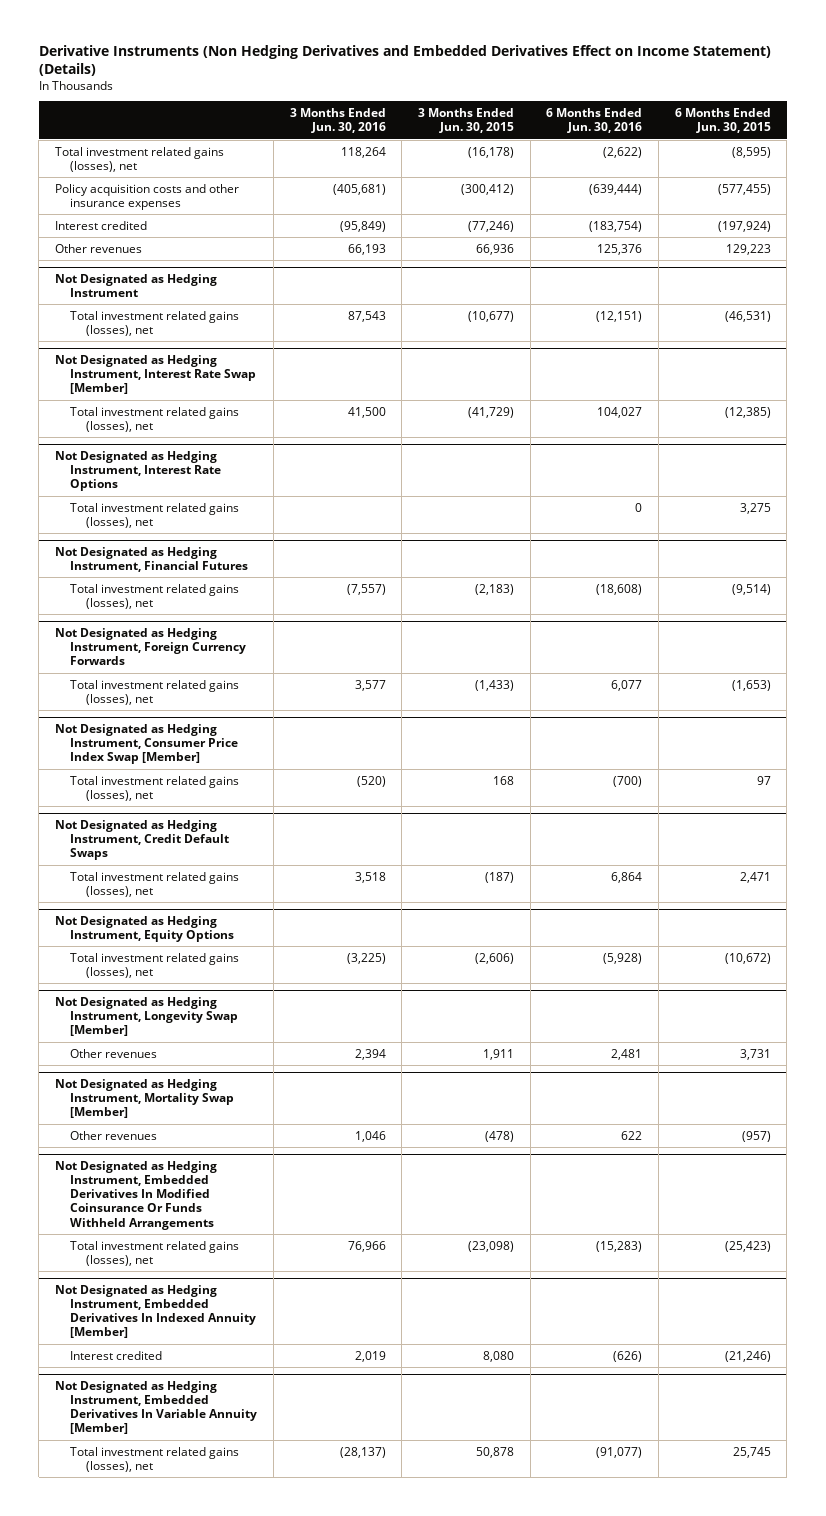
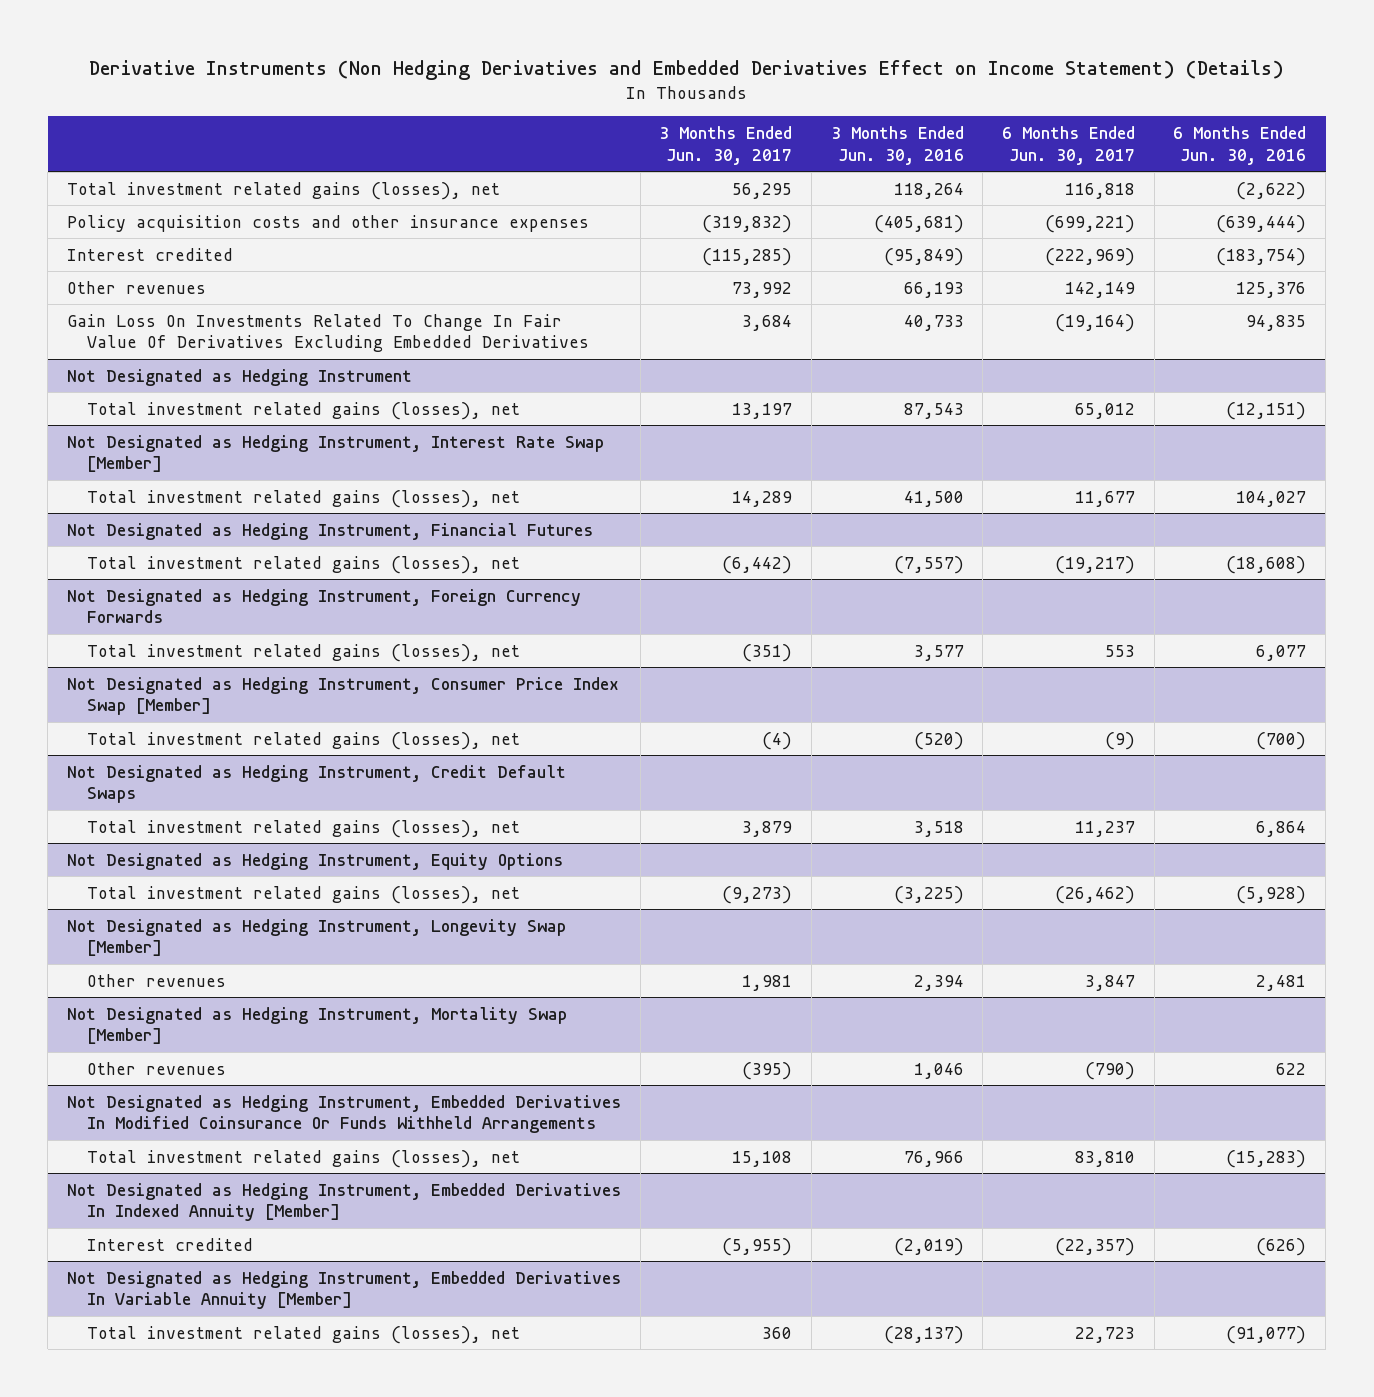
[418,108,515,134] 3 Months Ended Jun. 30, 2015 -> none
[674,108,771,134] 6 Months Ended Jun. 30, 2015 -> none
none -> [659,126,793,165] 3 Months Ended Jun. 30, 2017
none -> [1002,126,1136,165] 6 Months Ended Jun. 30, 2017
none -> [67,313,590,353] Gain Loss On Investments Related To Change In Fair Value Of Derivatives Excluding Embedded Derivatives
[54,450,222,492] Not Designated as Hedging Instrument, Interest Rate Options -> none
[70,502,240,528] Total investment related gains (losses), net -> none
[354,1350,386,1362] 2,019 -> [893,1237,964,1256] (2,019)

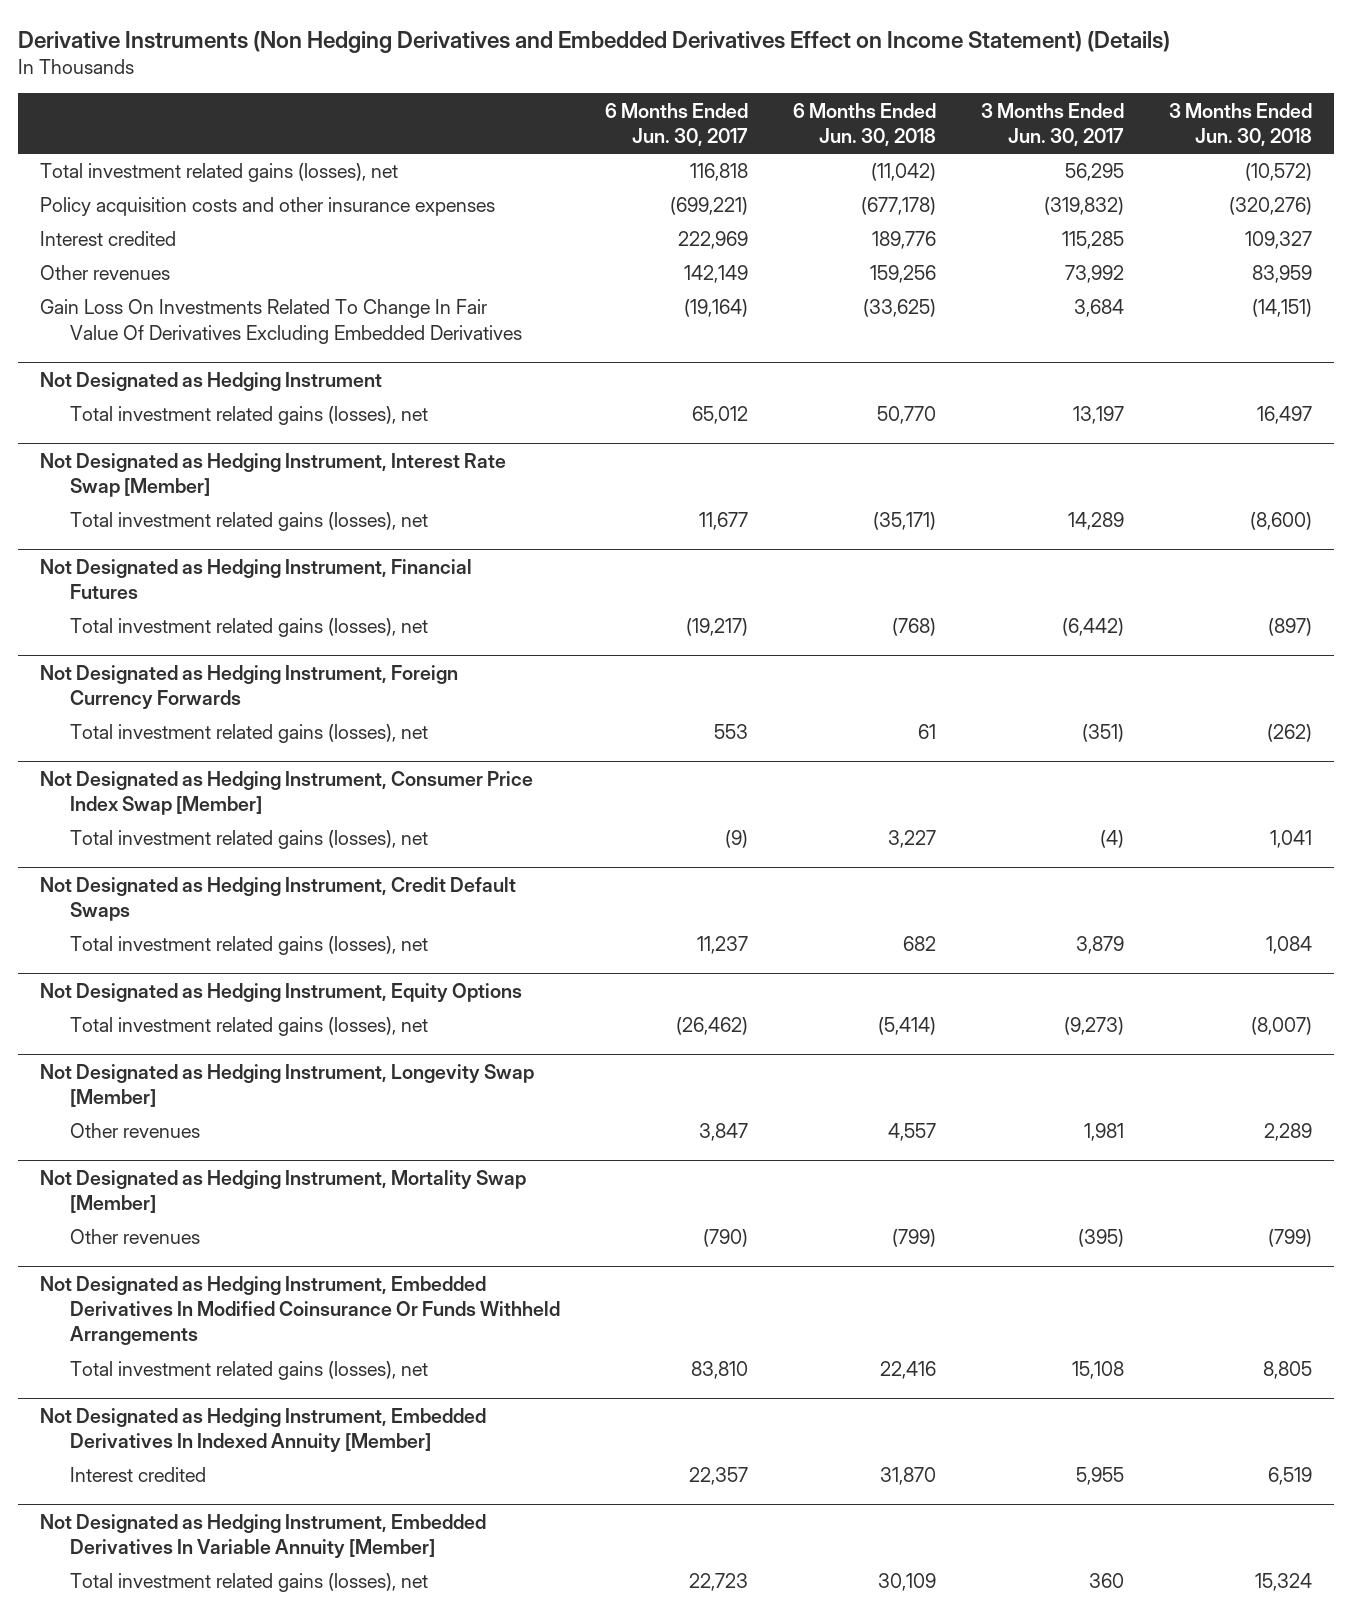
[830,126,964,165] 3 Months Ended Jun. 30, 2016 -> none
[1173,126,1307,165] 6 Months Ended Jun. 30, 2016 -> none
none -> [792,102,936,147] 6 Months Ended Jun. 30, 2018
none -> [1168,102,1312,147] 3 Months Ended Jun. 30, 2018
[702,247,793,266] (115,285) -> [1061,231,1124,250] 115,285
[1045,247,1136,266] (222,969) -> [677,231,748,250] 222,969
[722,1237,793,1256] (5,955) -> [1075,1467,1124,1486] 5,955
[1055,1237,1136,1256] (22,357) -> [688,1467,748,1486] 22,357

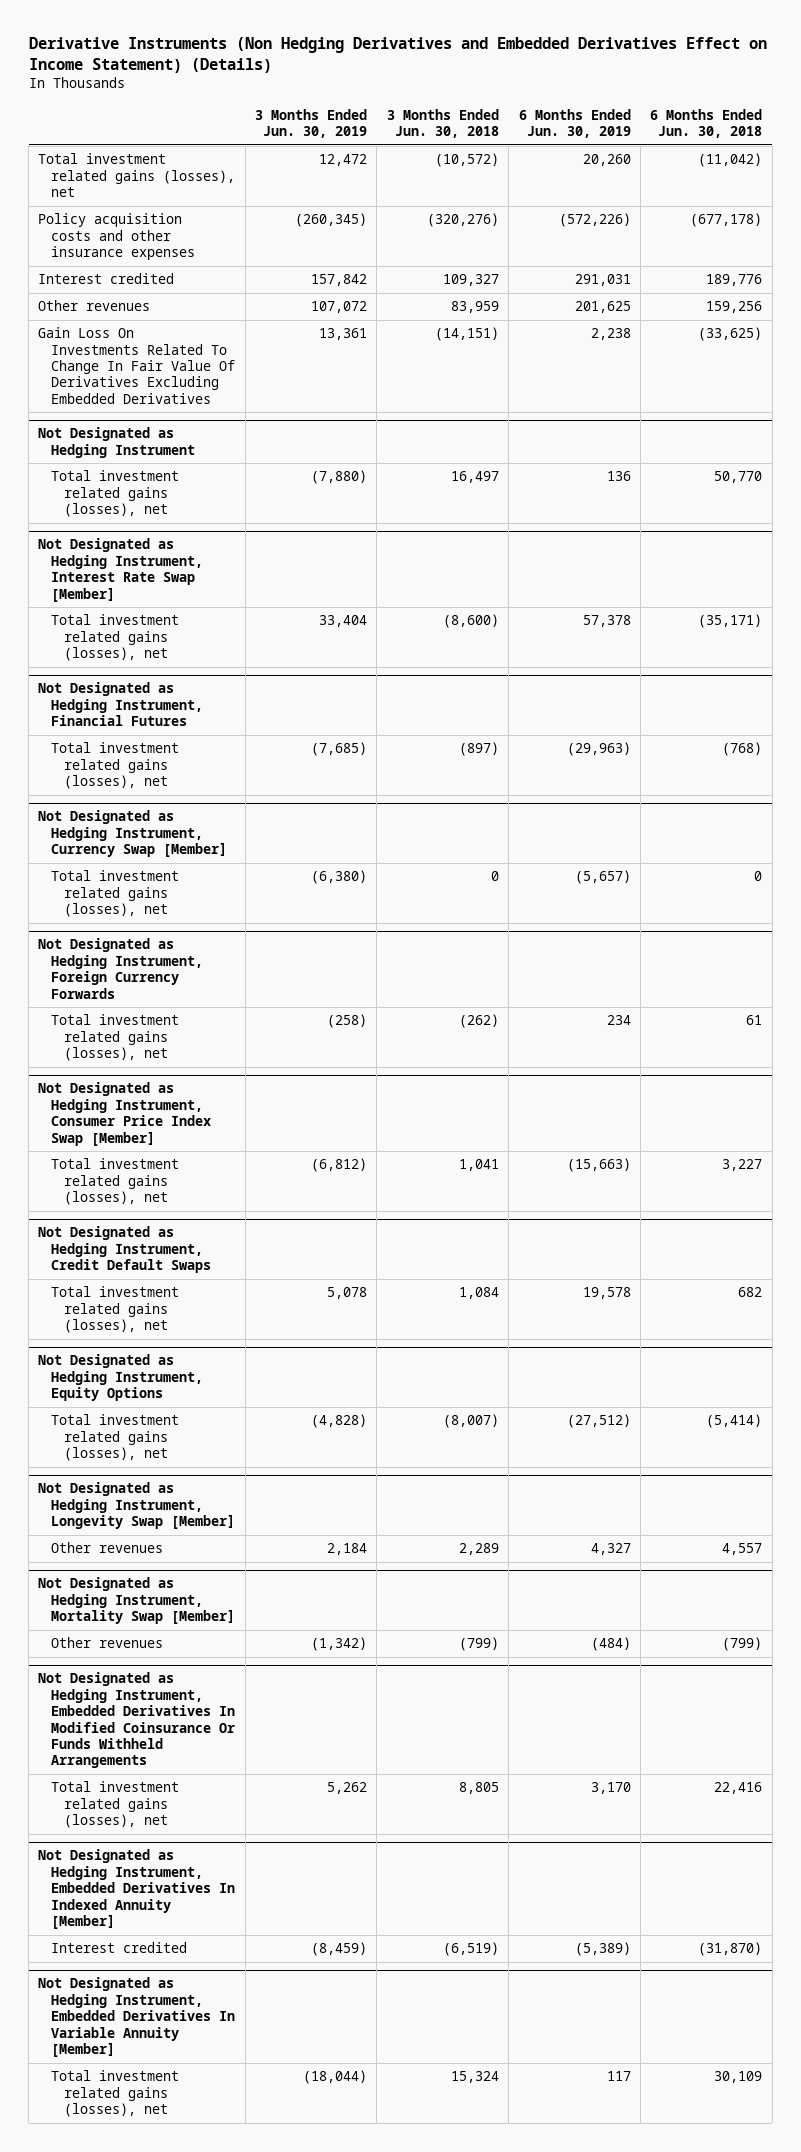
[604,102,748,147] 6 Months Ended Jun. 30, 2017 -> none
[980,102,1124,147] 3 Months Ended Jun. 30, 2017 -> none
none -> [255,108,368,139] 3 Months Ended Jun. 30, 2019
none -> [518,108,631,139] 6 Months Ended Jun. 30, 2019
none -> [38,810,228,858] Not Designated as Hedging Instrument, Currency Swap [Member]
none -> [51,870,180,918] Total investment related gains (losses), net
[879,1467,936,1486] 31,870 -> [698,1942,763,1957] (31,870)
[1267,1467,1312,1486] 6,519 -> [442,1942,499,1957] (6,519)

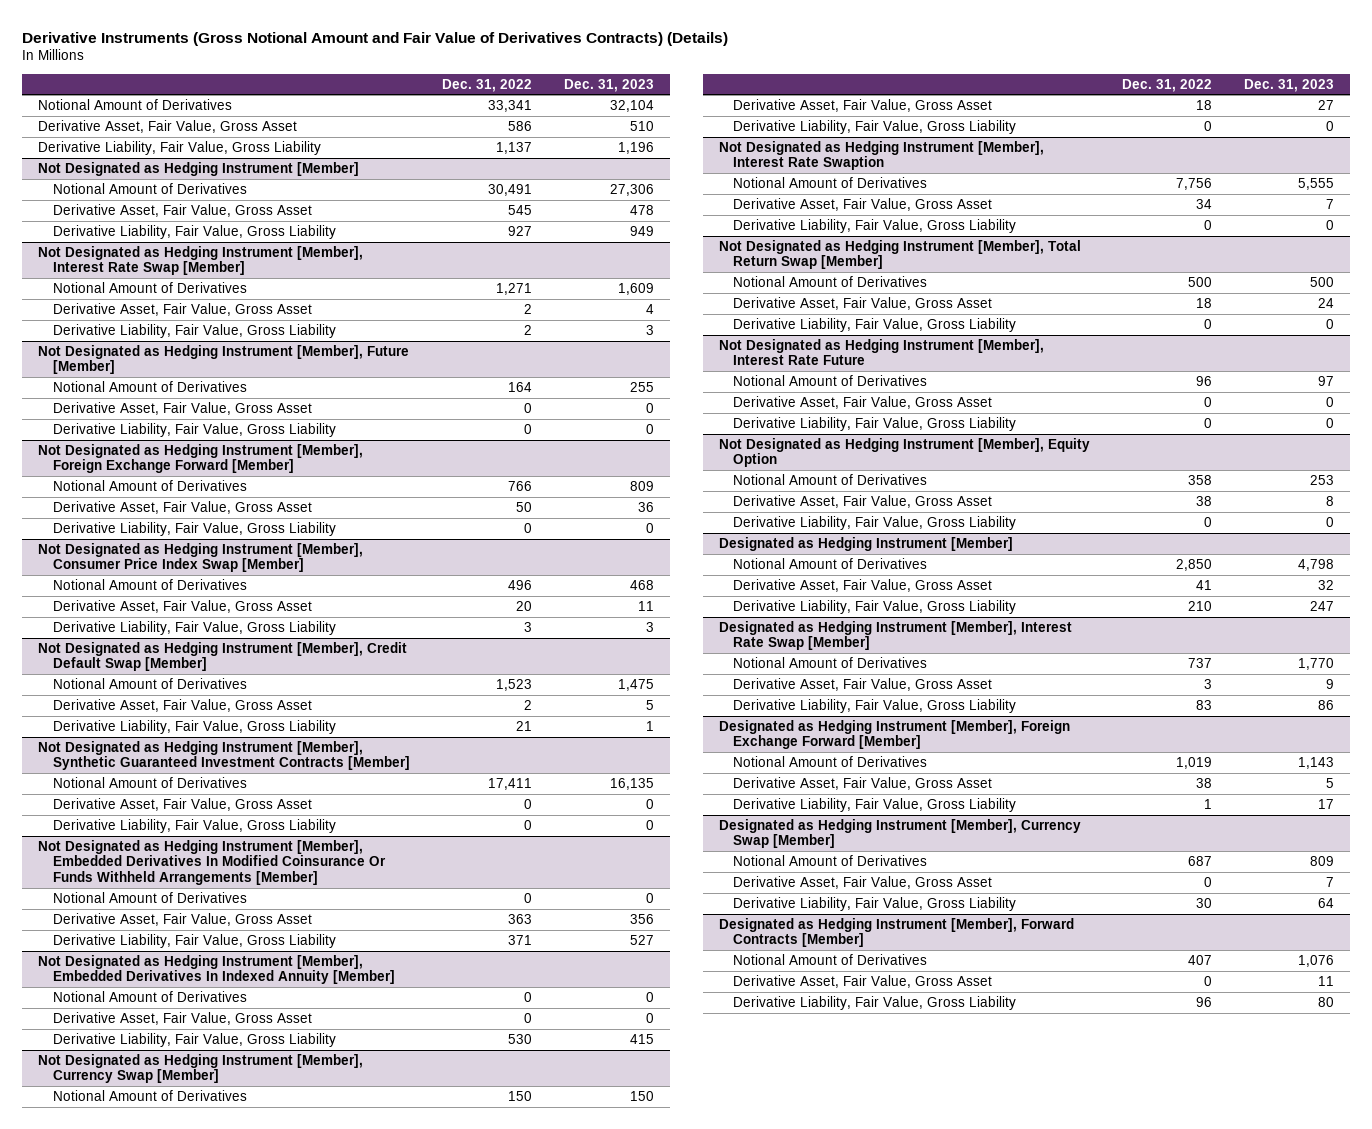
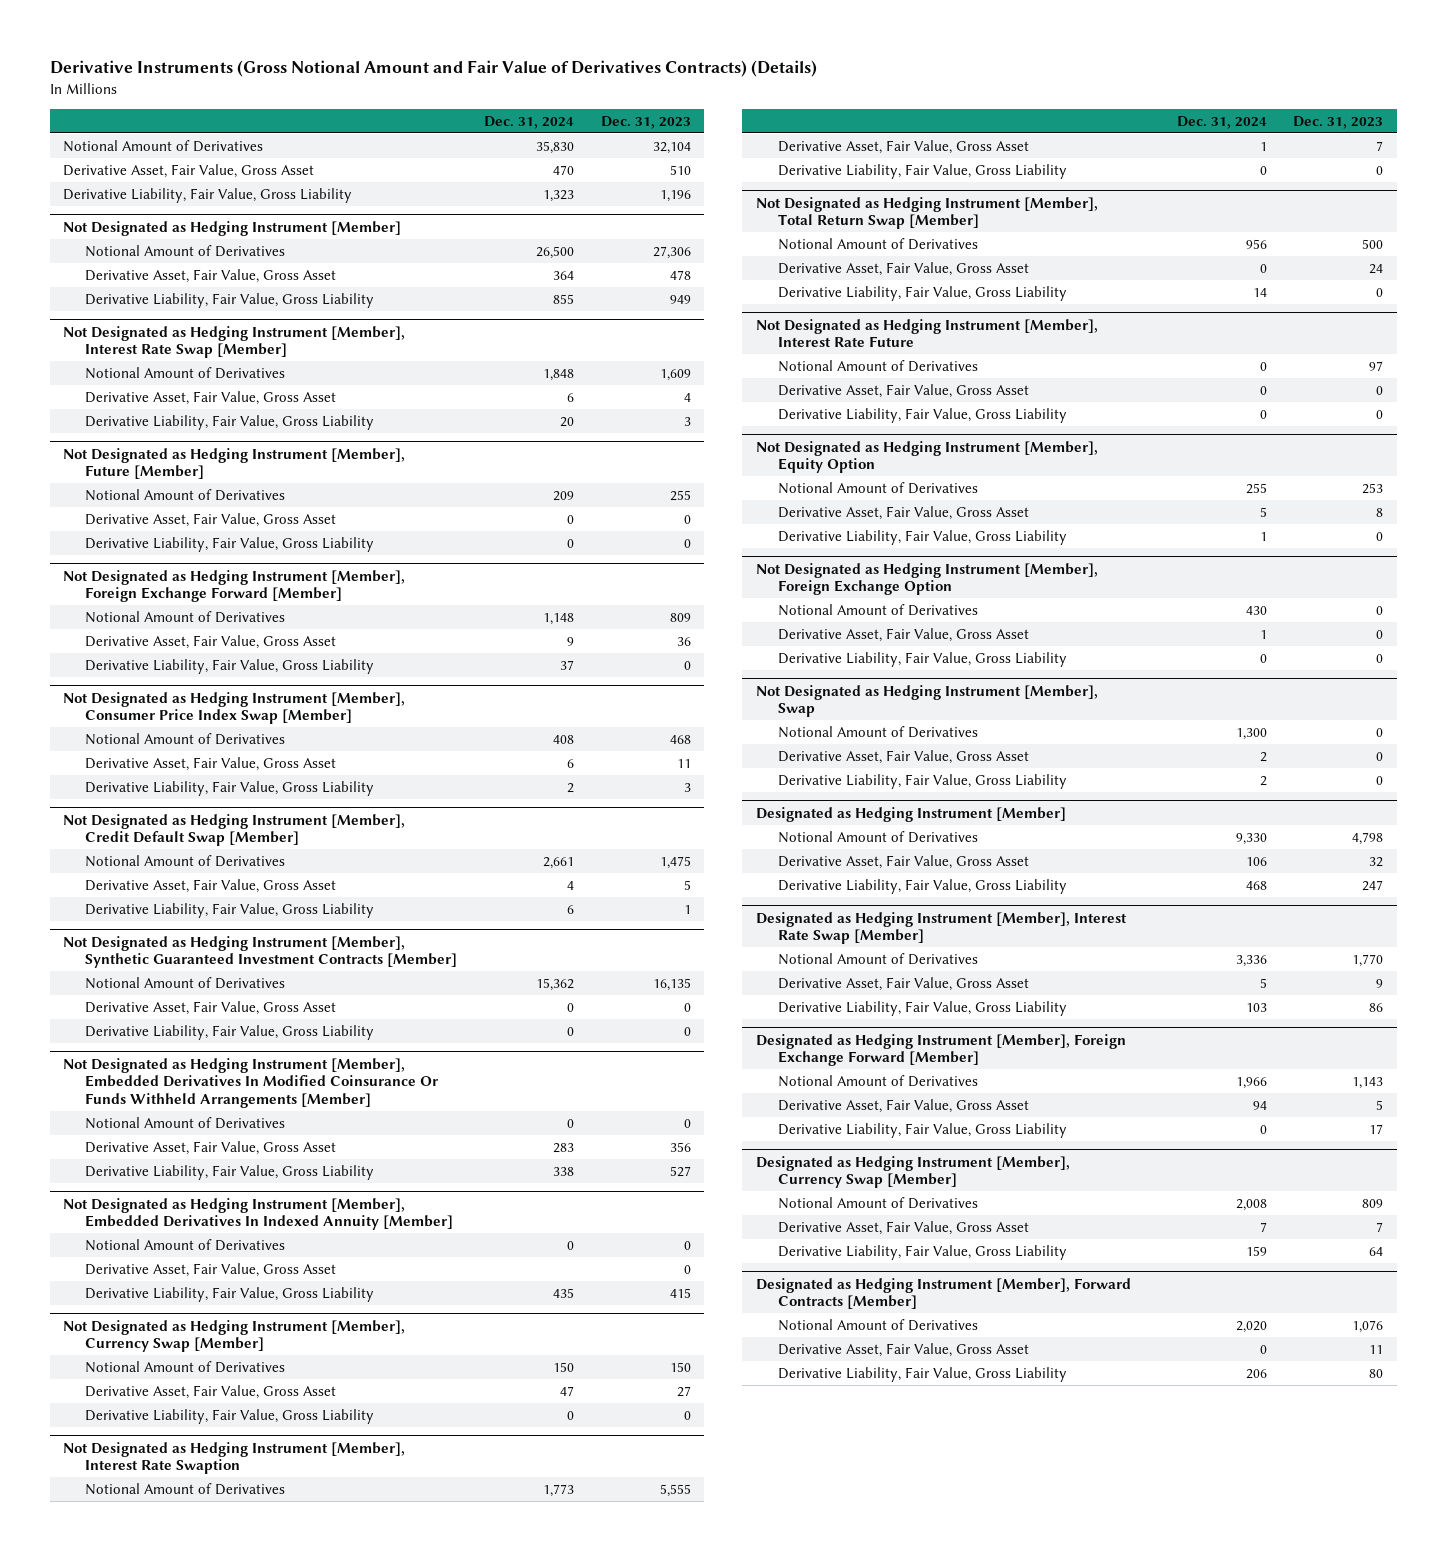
[441,78,532,92] Dec. 31, 2022 -> none
none -> [484,115,575,129] Dec. 31, 2024
none -> [755,562,1098,596] Not Designated as Hedging Instrument [Member], Foreign Exchange Option
none -> [777,603,978,616] Notional Amount of Derivatives
none -> [777,627,1029,642] Derivative Asset, Fair Value, Gross Asset
none -> [777,651,1067,667] Derivative Liability, Fair Value, Gross Liability
none -> [755,684,1098,718] Not Designated as Hedging Instrument [Member], Swap
none -> [777,725,978,738] Notional Amount of Derivatives
none -> [777,749,1029,764] Derivative Asset, Fair Value, Gross Asset
none -> [777,773,1067,789] Derivative Liability, Fair Value, Gross Liability

